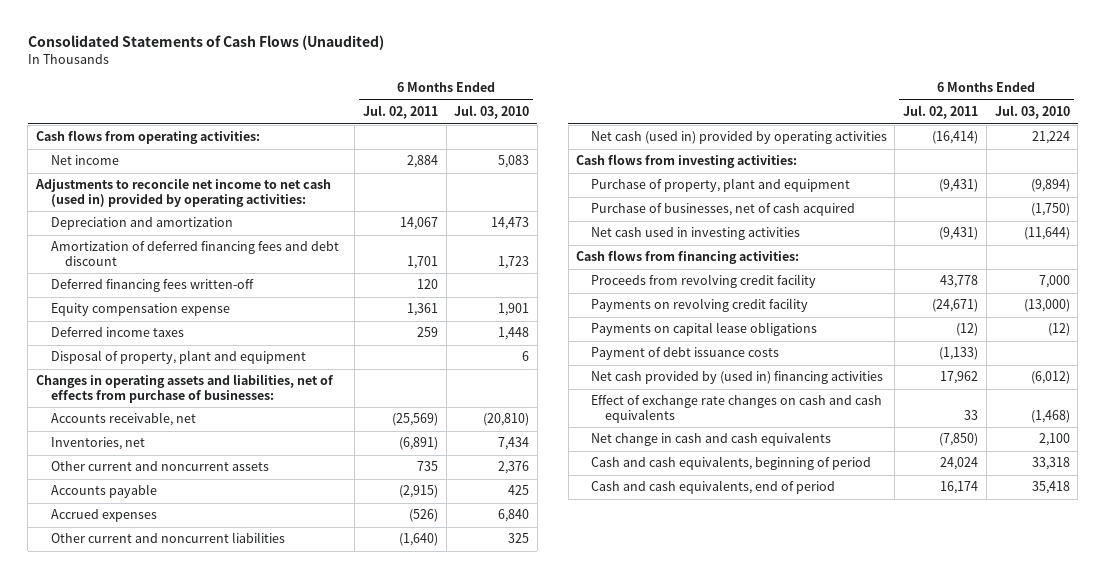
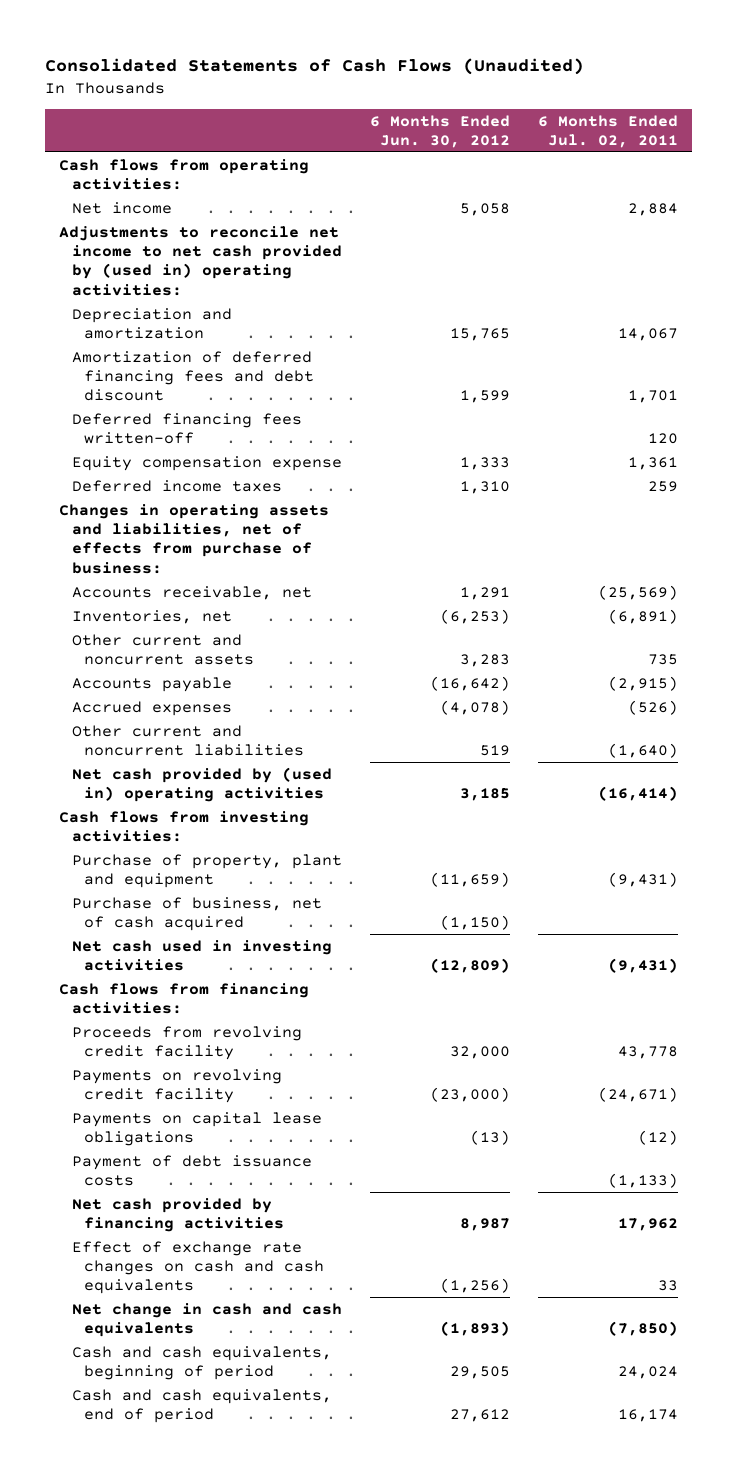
[454,105,530,120] Jul. 03, 2010 -> none
none -> [369,114,510,148] 6 Months Ended Jun. 30, 2012
[35,178,332,207] Adjustments to reconcile net income to net cash (used in) provided by operating activities: -> [59,225,342,296] Adjustments to reconcile net income to net cash provided by (used in) operating activities:
[50,350,306,365] Disposal of property, plant and equipment -> none
[36,374,335,403] Changes in operating assets and liabilities, net of effects from purchase of businesses: -> [59,503,330,574] Changes in operating assets and liabilities, net of effects from purchase of business:
[590,131,887,145] Net cash (used in) provided by operating activities -> [71,766,332,803] Net cash provided by (used in) operating activities
[590,203,855,217] Purchase of businesses, net of cash acquired -> [71,896,322,932] Purchase of business, net of cash acquired
[590,371,883,385] Net cash provided by (used in) financing activities -> [71,1197,284,1233] Net cash provided by financing activities

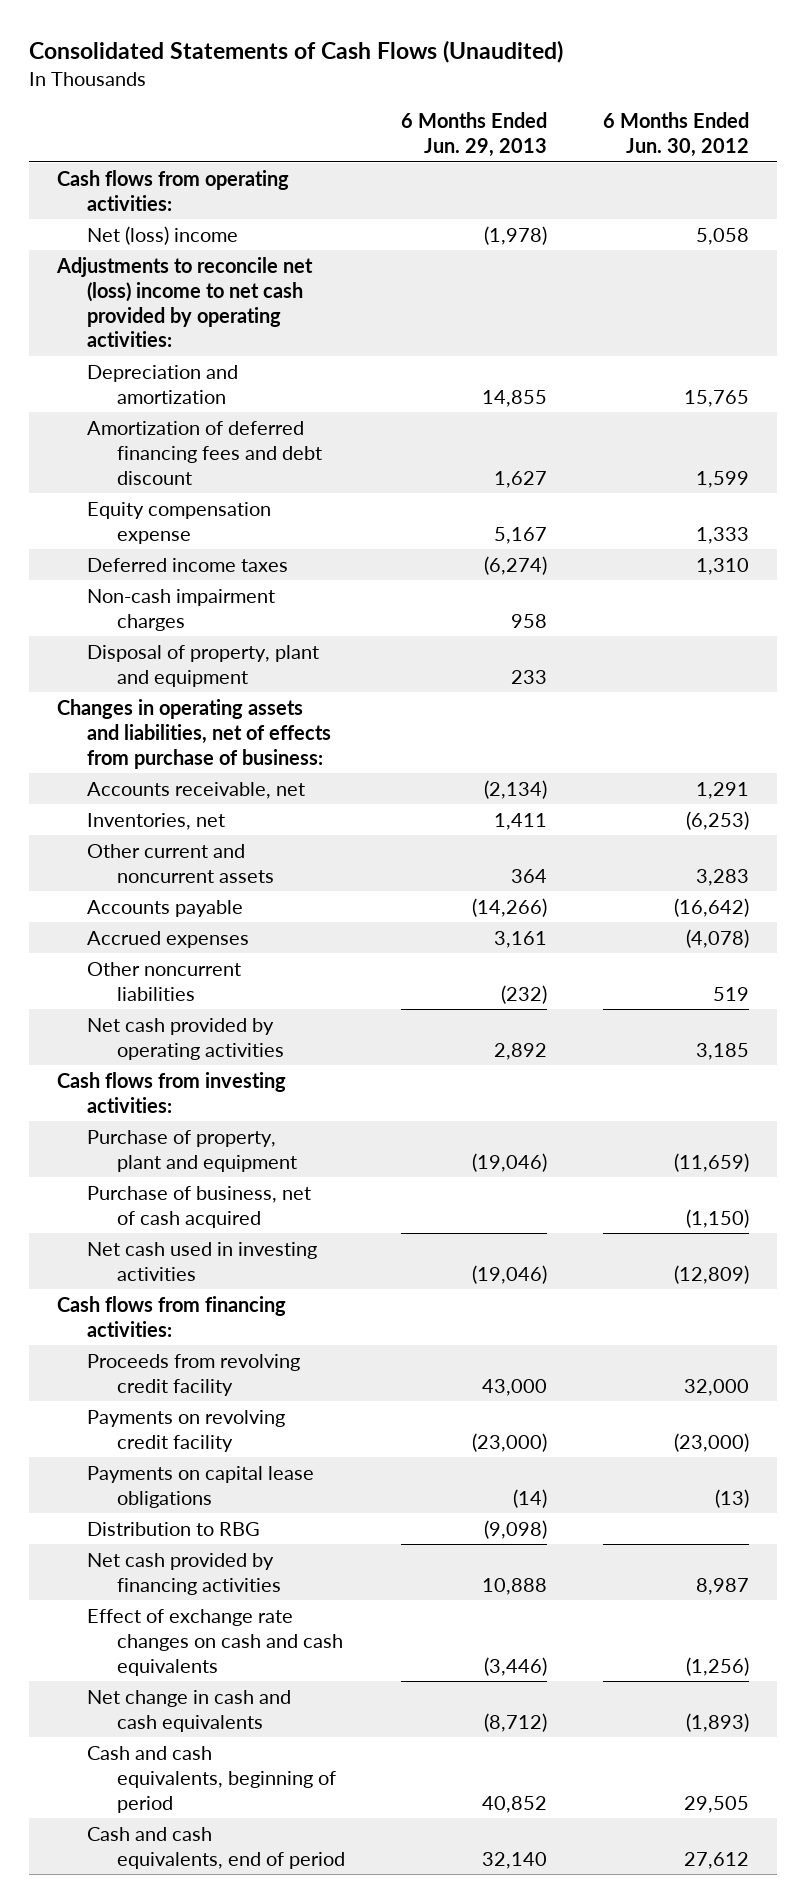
[537,114,678,148] 6 Months Ended Jul. 02, 2011 -> none
none -> [400,111,547,157] 6 Months Ended Jun. 29, 2013
[71,201,172,214] Net income -> [86,225,238,245] Net (loss) income
[59,225,342,296] Adjustments to reconcile net income to net cash provided by (used in) operating activities: -> [55,256,313,348] Adjustments to reconcile net (loss) income to net cash provided by operating activities:
[71,412,302,445] Deferred financing fees written-off -> none
none -> [86,588,275,631] Non-cash impairment charges
none -> [86,644,319,687] Disposal of property, plant and equipment
[71,724,304,757] Other current and noncurrent liabilities -> [86,961,241,1001] Other noncurrent liabilities
[71,766,332,803] Net cash provided by (used in) operating activities -> [86,1017,284,1060] Net cash provided by operating activities
[71,1154,312,1187] Payment of debt issuance costs -> none
none -> [86,1521,260,1536] Distribution to RBG

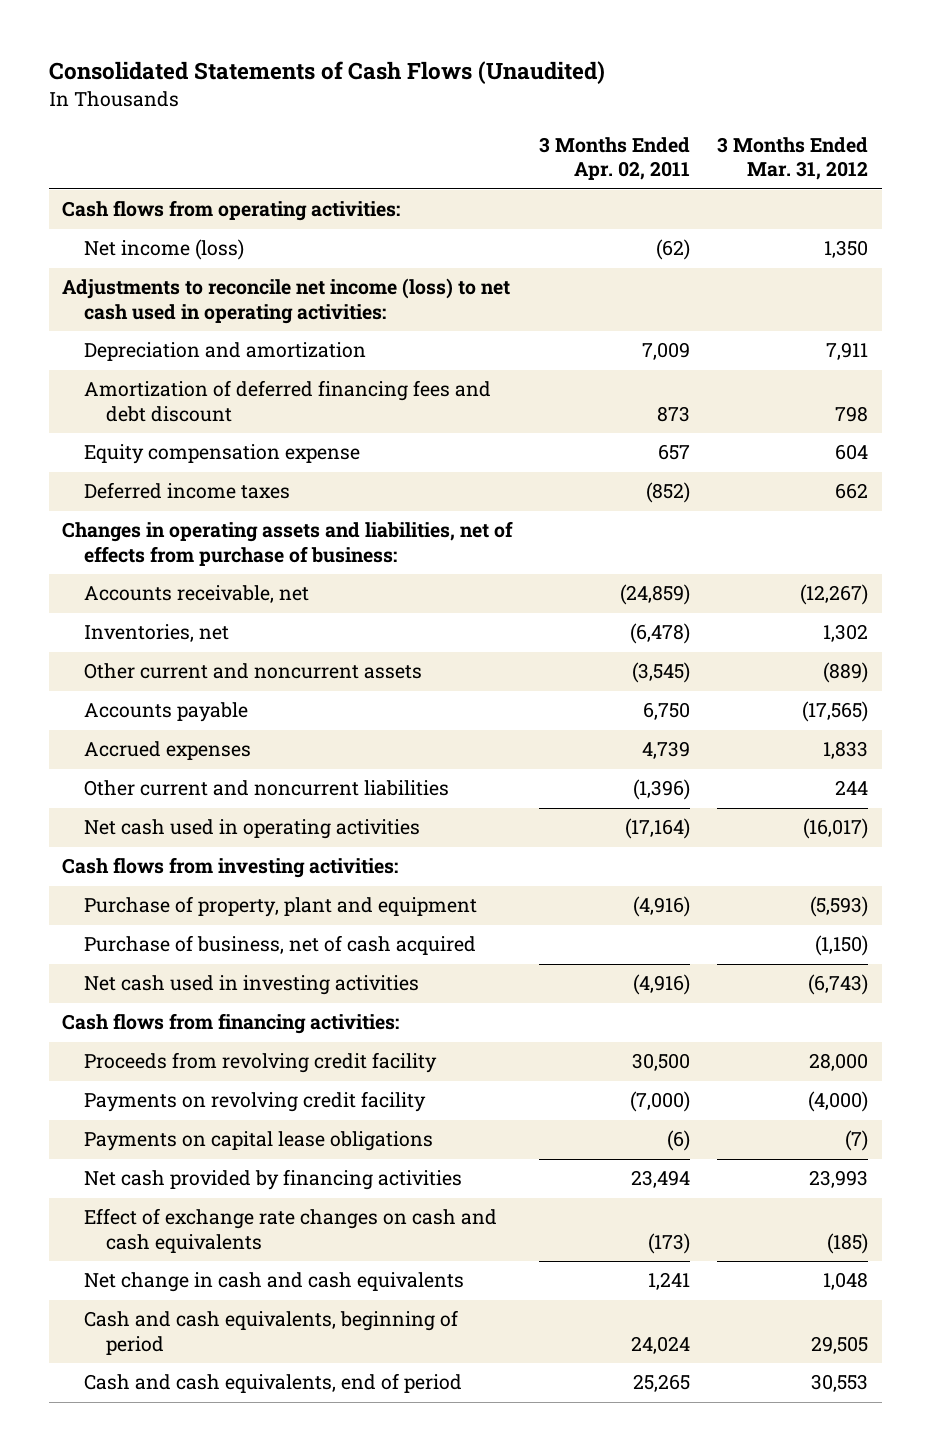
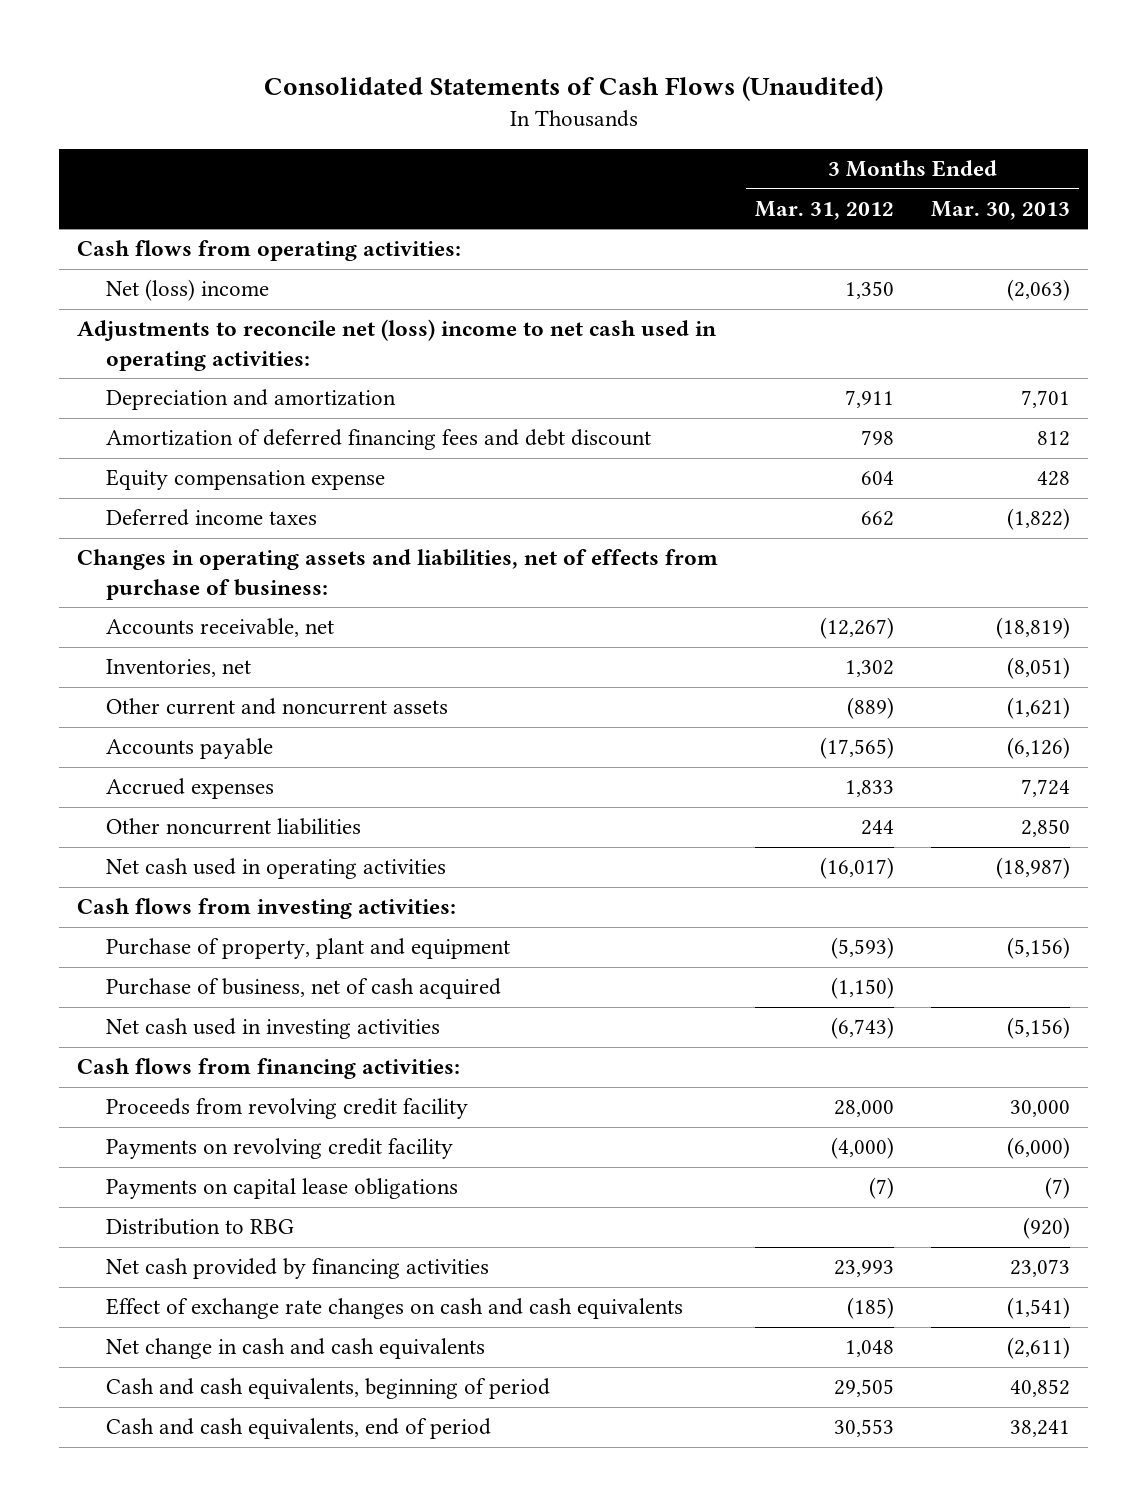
[539,136,691,181] 3 Months Ended Apr. 02, 2011 -> none
none -> [930,200,1070,220] Mar. 30, 2013
[84,239,245,261] Net income (loss) -> [106,279,270,302] Net (loss) income
[62,278,511,325] Adjustments to reconcile net income (loss) to net cash used in operating activities: -> [77,319,717,371] Adjustments to reconcile net (loss) income to net cash used in operating activities:
[84,780,450,797] Other current and noncurrent liabilities -> [106,818,362,836] Other noncurrent liabilities
none -> [106,1218,295,1236] Distribution to RBG

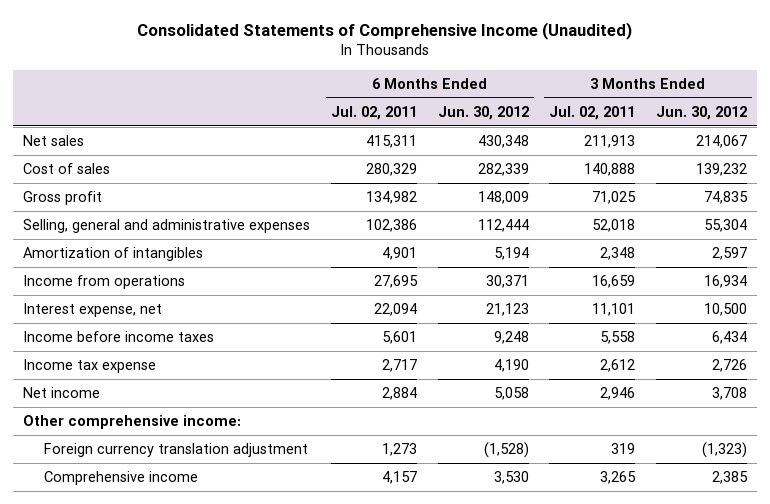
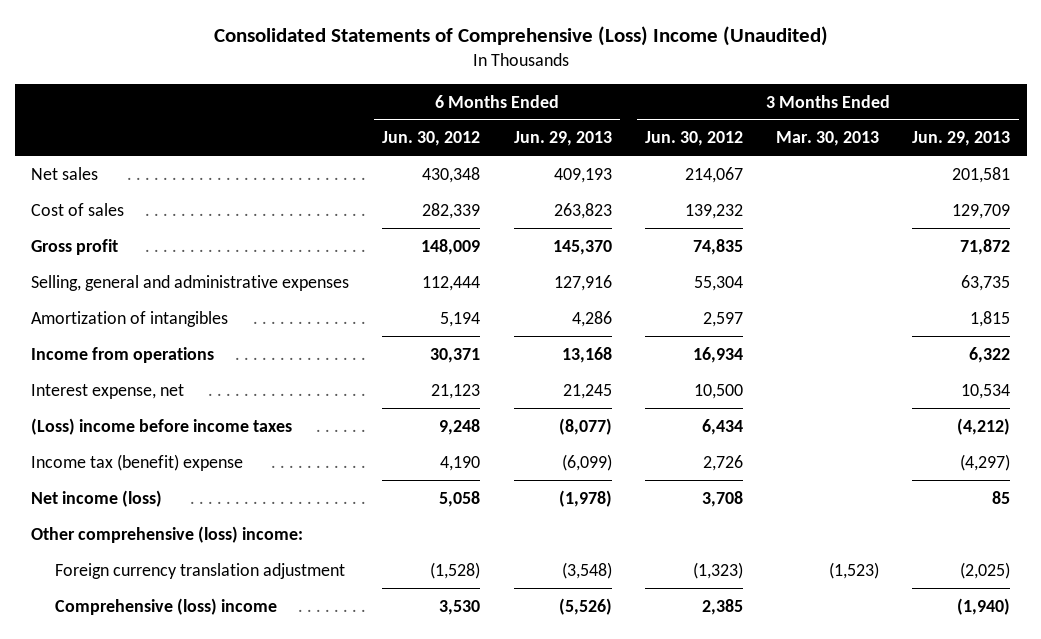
[137,21,633,40] Consolidated Statements of Comprehensive Income (Unaudited) -> [213,26,828,47] Consolidated Statements of Comprehensive (Loss) Income (Unaudited)
[331,105,418,120] Jul. 02, 2011 -> none
[549,105,636,120] Jul. 02, 2011 -> none
none -> [513,131,612,147] Jun. 29, 2013
none -> [776,131,880,147] Mar. 30, 2013
none -> [912,131,1011,147] Jun. 29, 2013
[23,331,215,343] Income before income taxes -> [31,417,293,435] (Loss) income before income taxes
[23,359,157,374] Income tax expense -> [31,453,244,471] Income tax (benefit) expense
[23,387,101,399] Net income -> [31,489,163,507] Net income (loss)
[23,415,242,430] Other comprehensive income: -> [31,525,304,543] Other comprehensive (loss) income:
[43,471,198,486] Comprehensive income -> [54,597,277,615] Comprehensive (loss) income

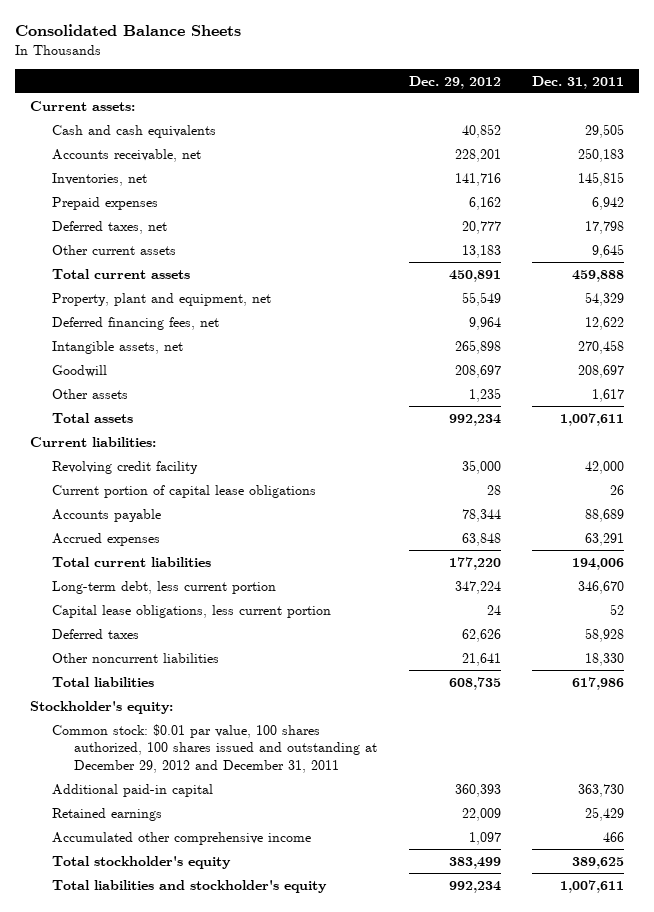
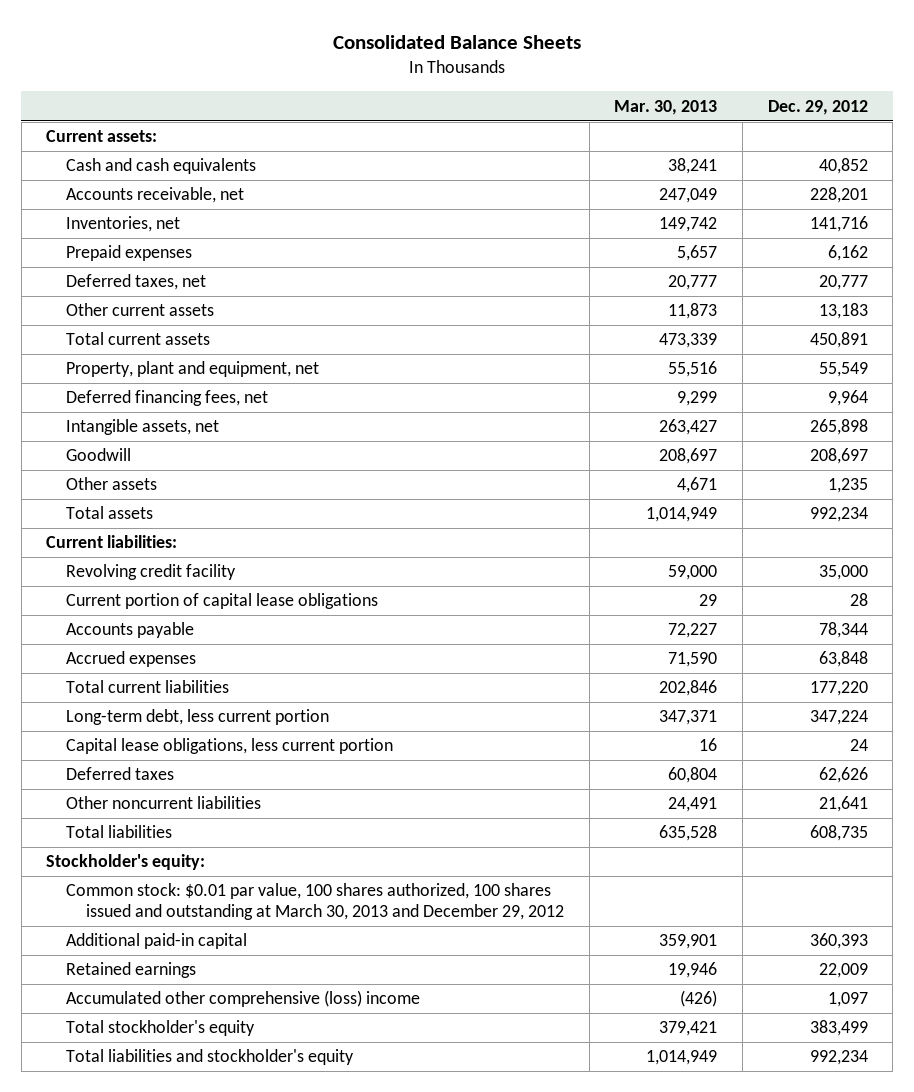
[531,75,624,89] Dec. 31, 2011 -> none
none -> [614,99,718,115] Mar. 30, 2013
[52,723,378,773] Common stock: $0.01 par value, 100 shares authorized, 100 shares issued and outstanding at December 29, 2012 and December 31, 2011 -> [66,883,565,921] Common stock: $0.01 par value, 100 shares authorized, 100 shares issued and outstanding at March 30, 2013 and December 29, 2012
[52,831,312,845] Accumulated other comprehensive income -> [66,990,421,1008] Accumulated other comprehensive (loss) income

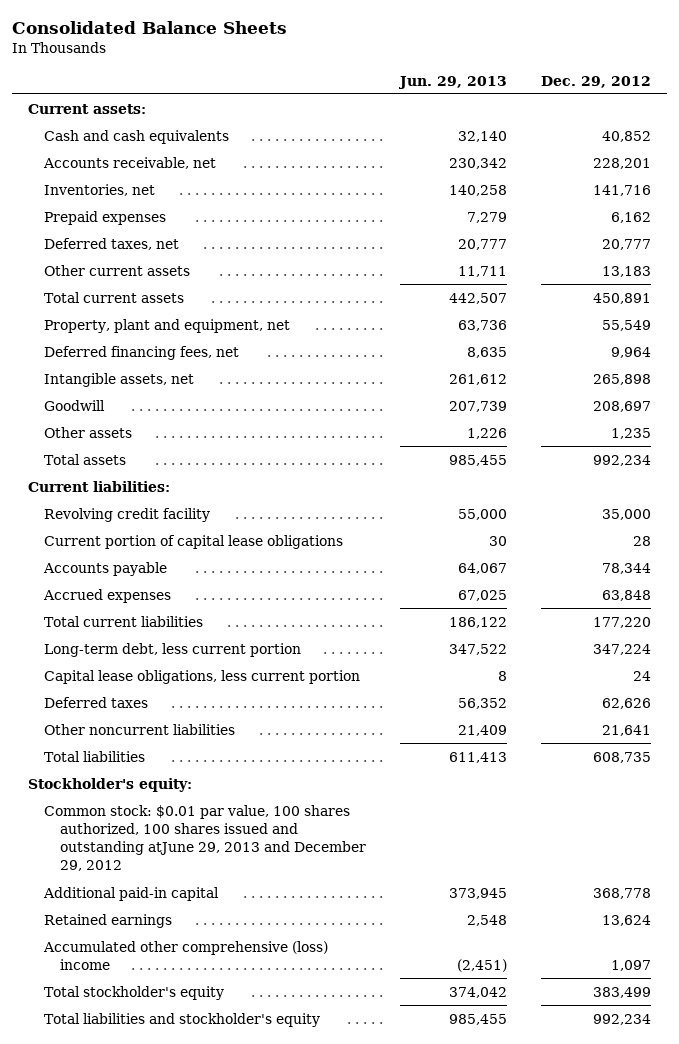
[614,99,718,115] Mar. 30, 2013 -> none
none -> [397,75,507,89] Jun. 29, 2013
[66,883,565,921] Common stock: $0.01 par value, 100 shares authorized, 100 shares issued and outstanding at March 30, 2013 and December 29, 2012 -> [44,804,366,872] Common stock: $0.01 par value, 100 shares authorized, 100 shares issued and outstanding atJune 29, 2013 and December 29, 2012
[809,933,868,950] 360,393 -> [592,887,651,899] 368,778
[818,963,868,979] 22,009 -> [601,914,651,926] 13,624

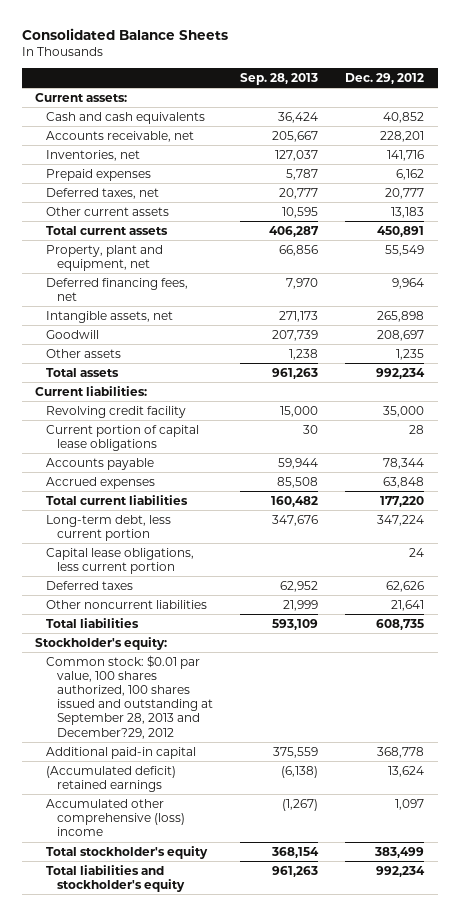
[397,75,507,89] Jun. 29, 2013 -> none
none -> [240,72,319,85] Sep. 28, 2013
[44,804,366,872] Common stock: $0.01 par value, 100 shares authorized, 100 shares issued and outstanding atJune 29, 2013 and December 29, 2012 -> [46,654,214,739] Common stock: $0.01 par value, 100 shares authorized, 100 shares issued and outstanding at September 28, 2013 and December?29, 2012
[44,913,173,928] Retained earnings -> [46,765,177,792] (Accumulated deficit) retained earnings

